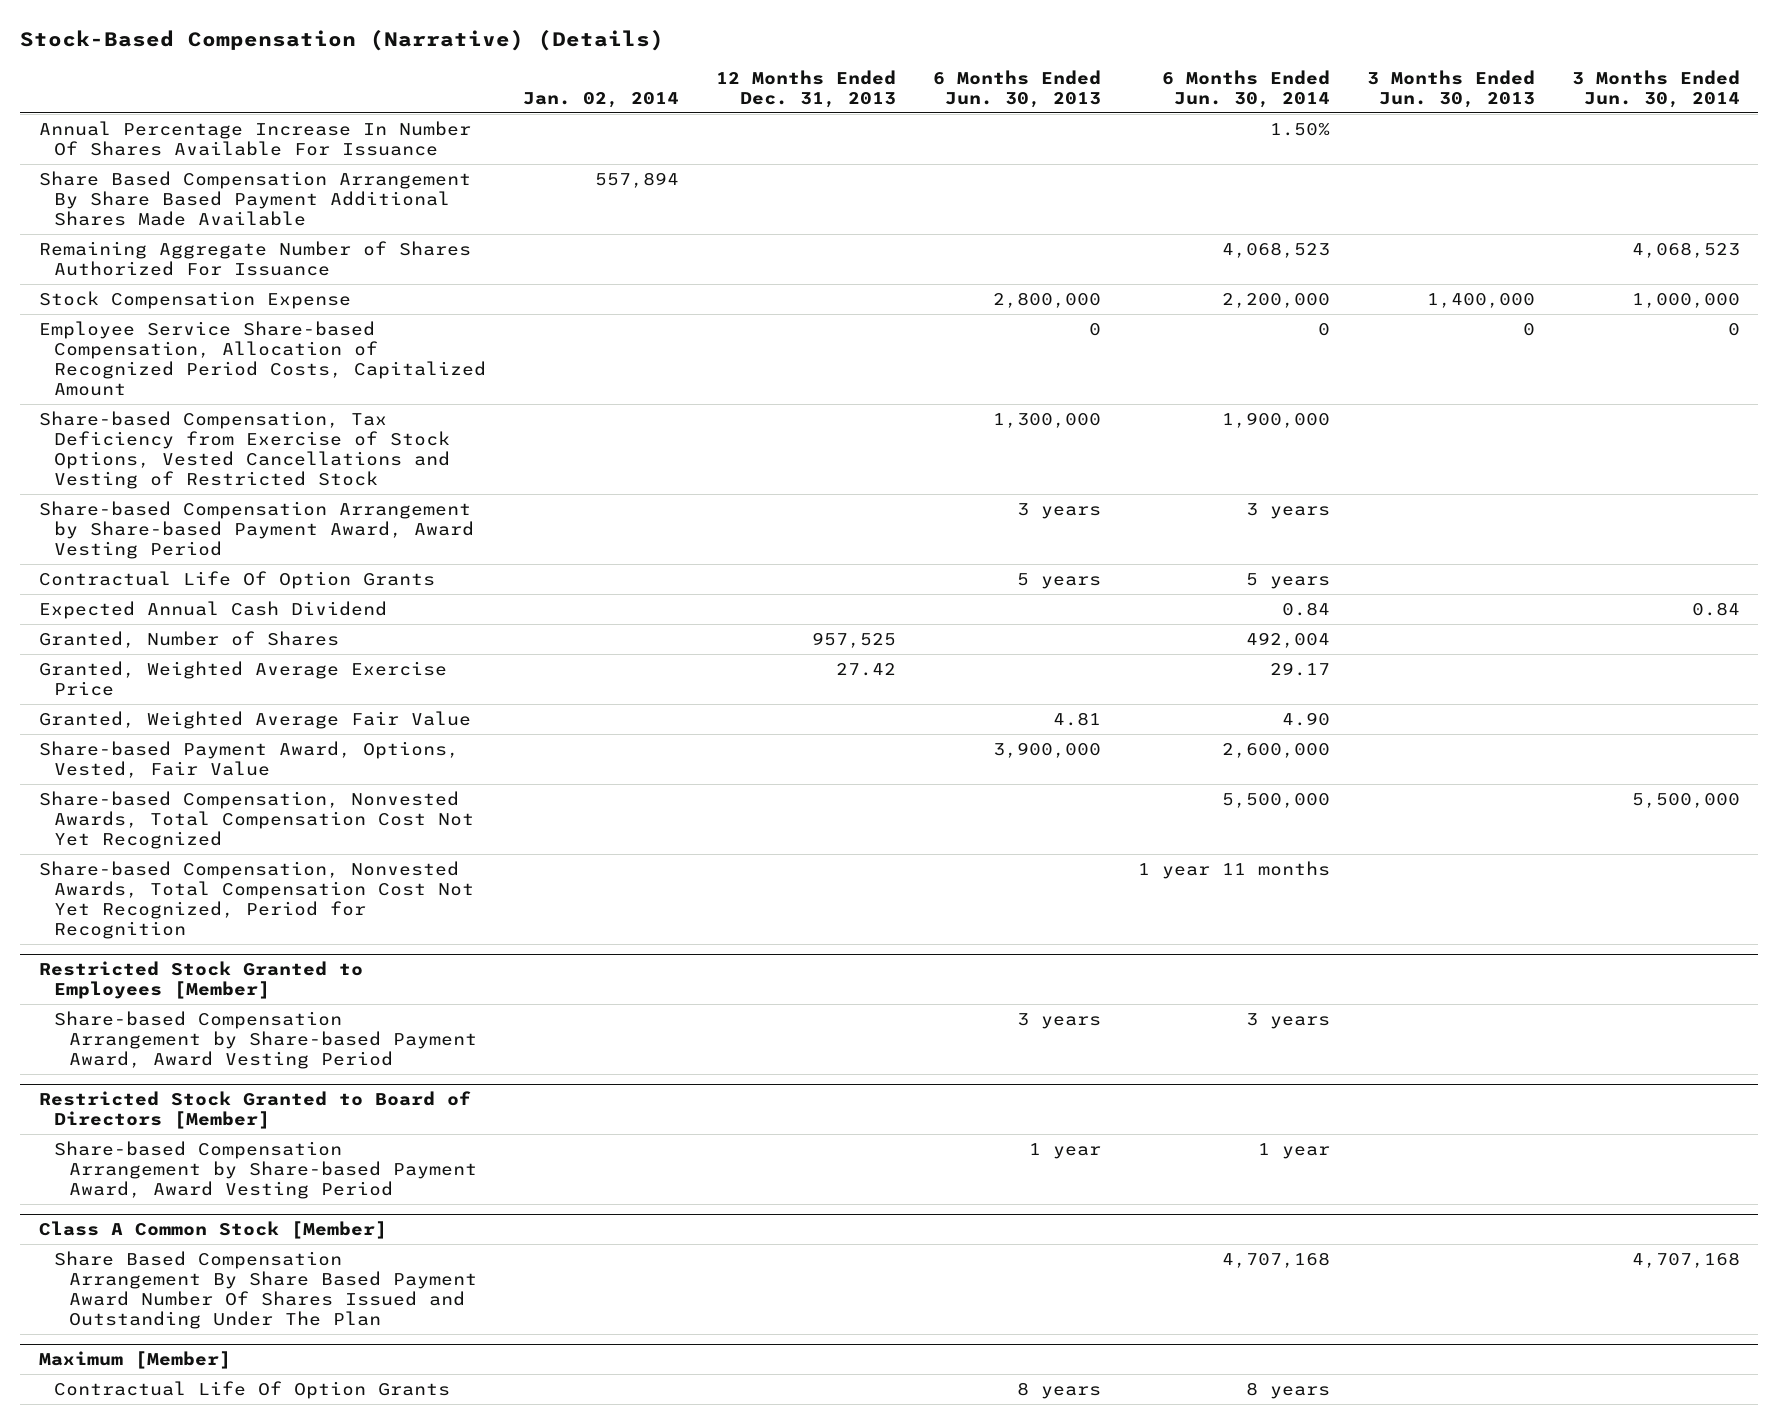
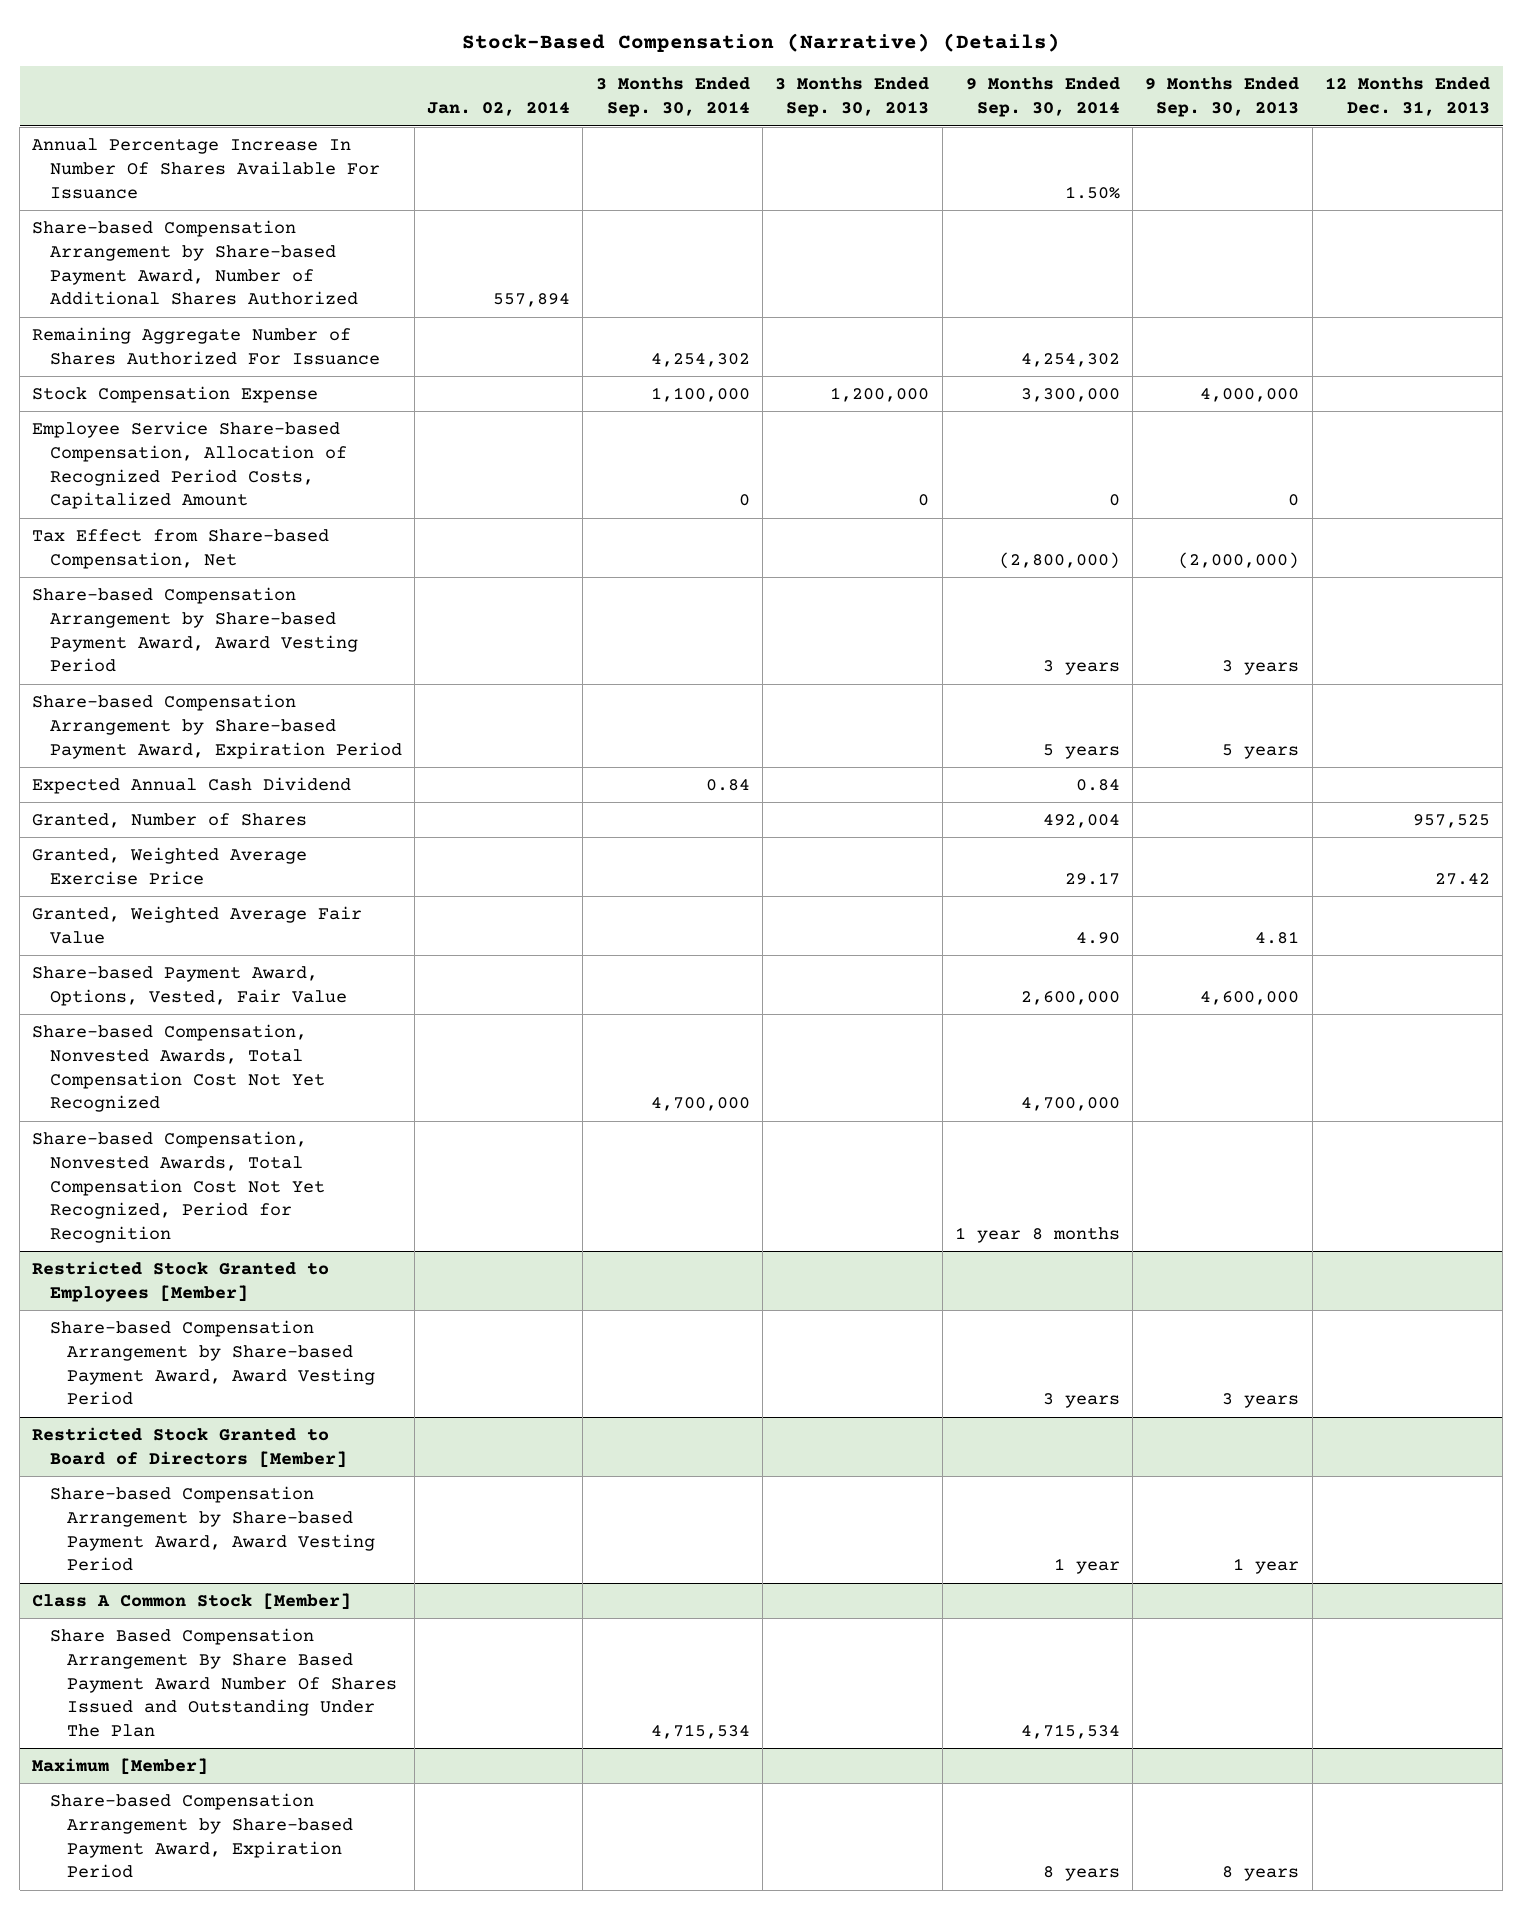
[932,69,1101,108] 6 Months Ended Jun. 30, 2013 -> none
[1161,69,1330,108] 6 Months Ended Jun. 30, 2014 -> none
[1366,69,1535,108] 3 Months Ended Jun. 30, 2013 -> none
[1571,69,1740,108] 3 Months Ended Jun. 30, 2014 -> none
none -> [595,77,750,118] 3 Months Ended Sep. 30, 2014
none -> [775,77,930,118] 3 Months Ended Sep. 30, 2013
none -> [965,77,1120,118] 9 Months Ended Sep. 30, 2014
none -> [1145,77,1300,118] 9 Months Ended Sep. 30, 2013
[38,170,471,227] Share Based Compensation Arrangement By Share Based Payment Additional Shares Made Available -> [32,220,358,306] Share-based Compensation Arrangement by Share-based Payment Award, Number of Additional Shares Authorized
[38,410,450,490] Share-based Compensation, Tax Deficiency from Exercise of Stock Options, Vested Cancellations and Vesting of Restricted Stock -> none
none -> [32,529,330,569] Tax Effect from Share-based Compensation, Net
[38,570,435,589] Contractual Life Of Option Grants -> none
none -> [32,694,402,759] Share-based Compensation Arrangement by Share-based Payment Award, Expiration Period
[53,1380,450,1399] Contractual Life Of Option Grants -> none
none -> [49,1793,353,1879] Share-based Compensation Arrangement by Share-based Payment Award, Expiration Period

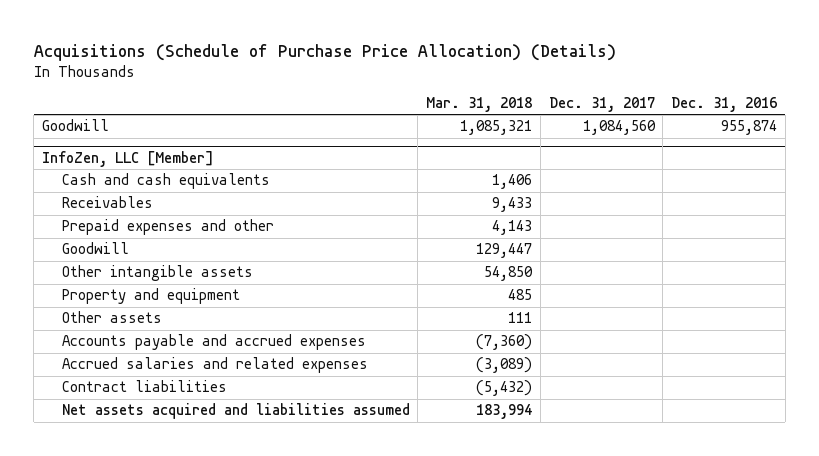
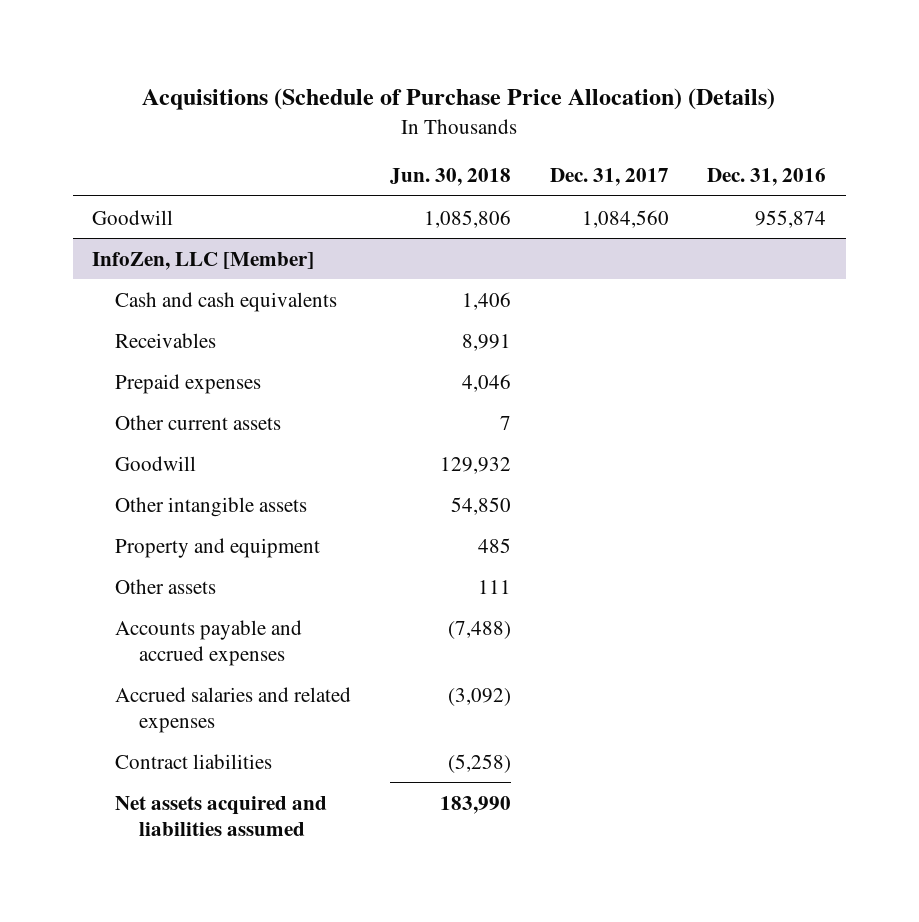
[426,97,533,113] Mar. 31, 2018 -> none
none -> [390,167,512,186] Jun. 30, 2018
[61,219,274,236] Prepaid expenses and other -> [115,373,262,394] Prepaid expenses
none -> [115,414,282,430] Other current assets

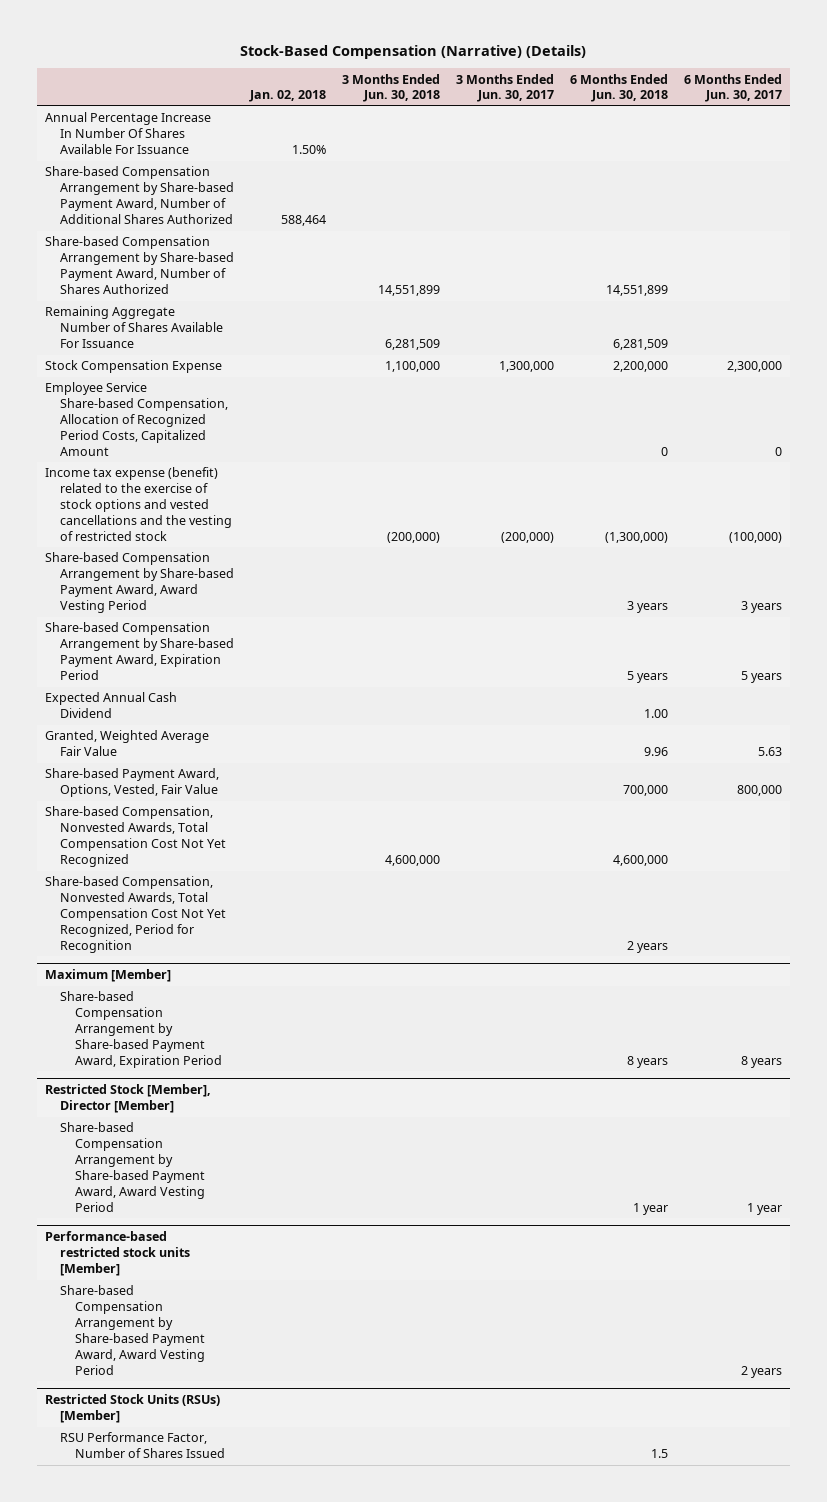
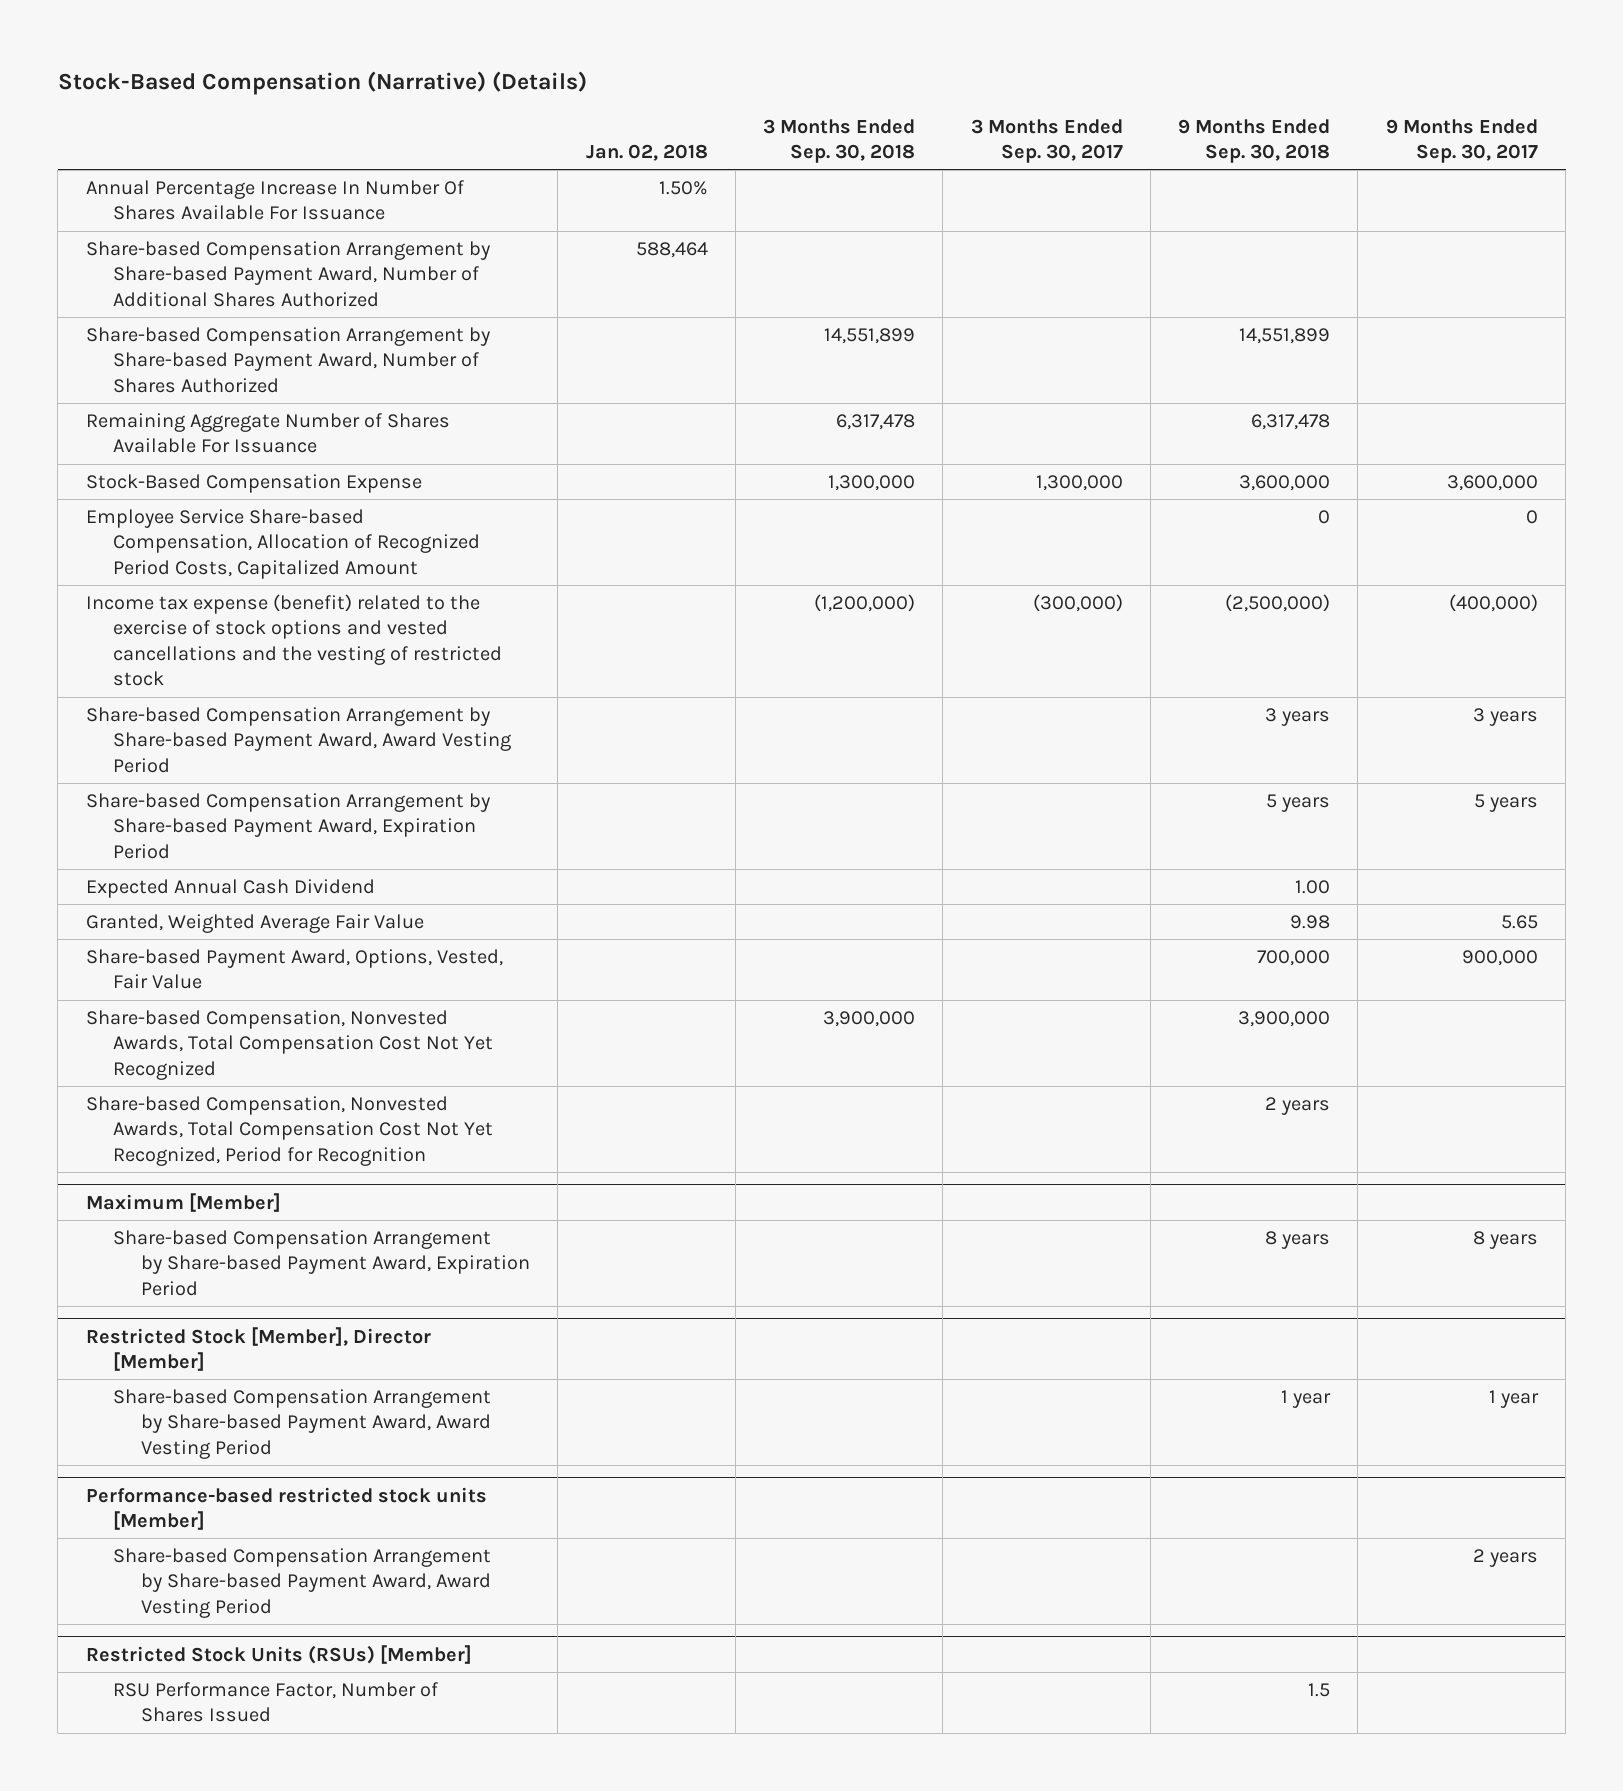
[342,73,441,103] 3 Months Ended Jun. 30, 2018 -> none
[456,73,555,103] 3 Months Ended Jun. 30, 2017 -> none
[570,73,669,103] 6 Months Ended Jun. 30, 2018 -> none
[684,73,783,103] 6 Months Ended Jun. 30, 2017 -> none
none -> [763,118,916,164] 3 Months Ended Sep. 30, 2018
none -> [970,118,1123,164] 3 Months Ended Sep. 30, 2017
none -> [1178,118,1331,164] 9 Months Ended Sep. 30, 2018
none -> [1385,118,1538,164] 9 Months Ended Sep. 30, 2017
[44,360,222,374] Stock Compensation Expense -> [85,473,422,493] Stock-Based Compensation Expense

